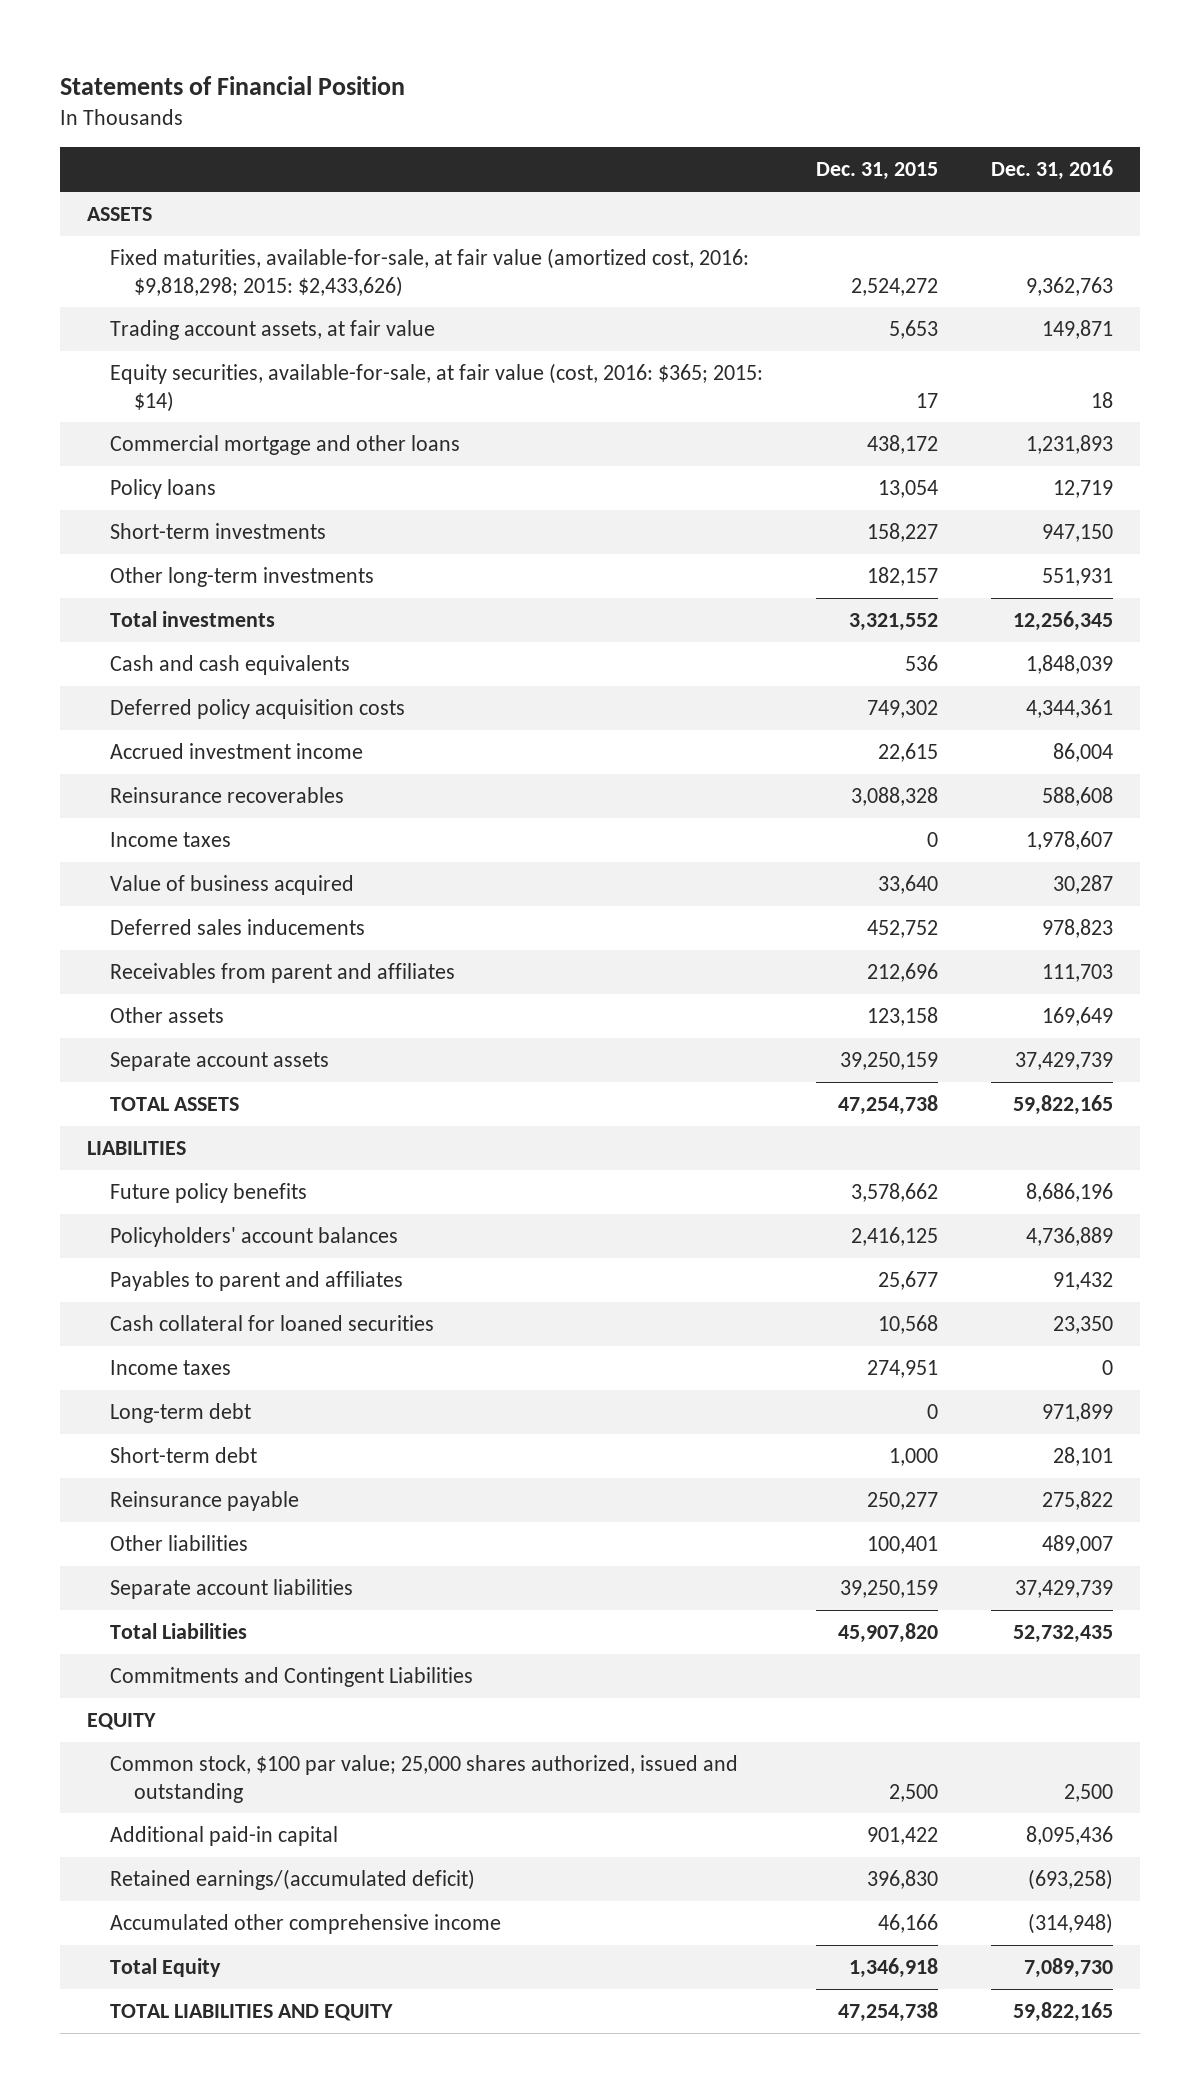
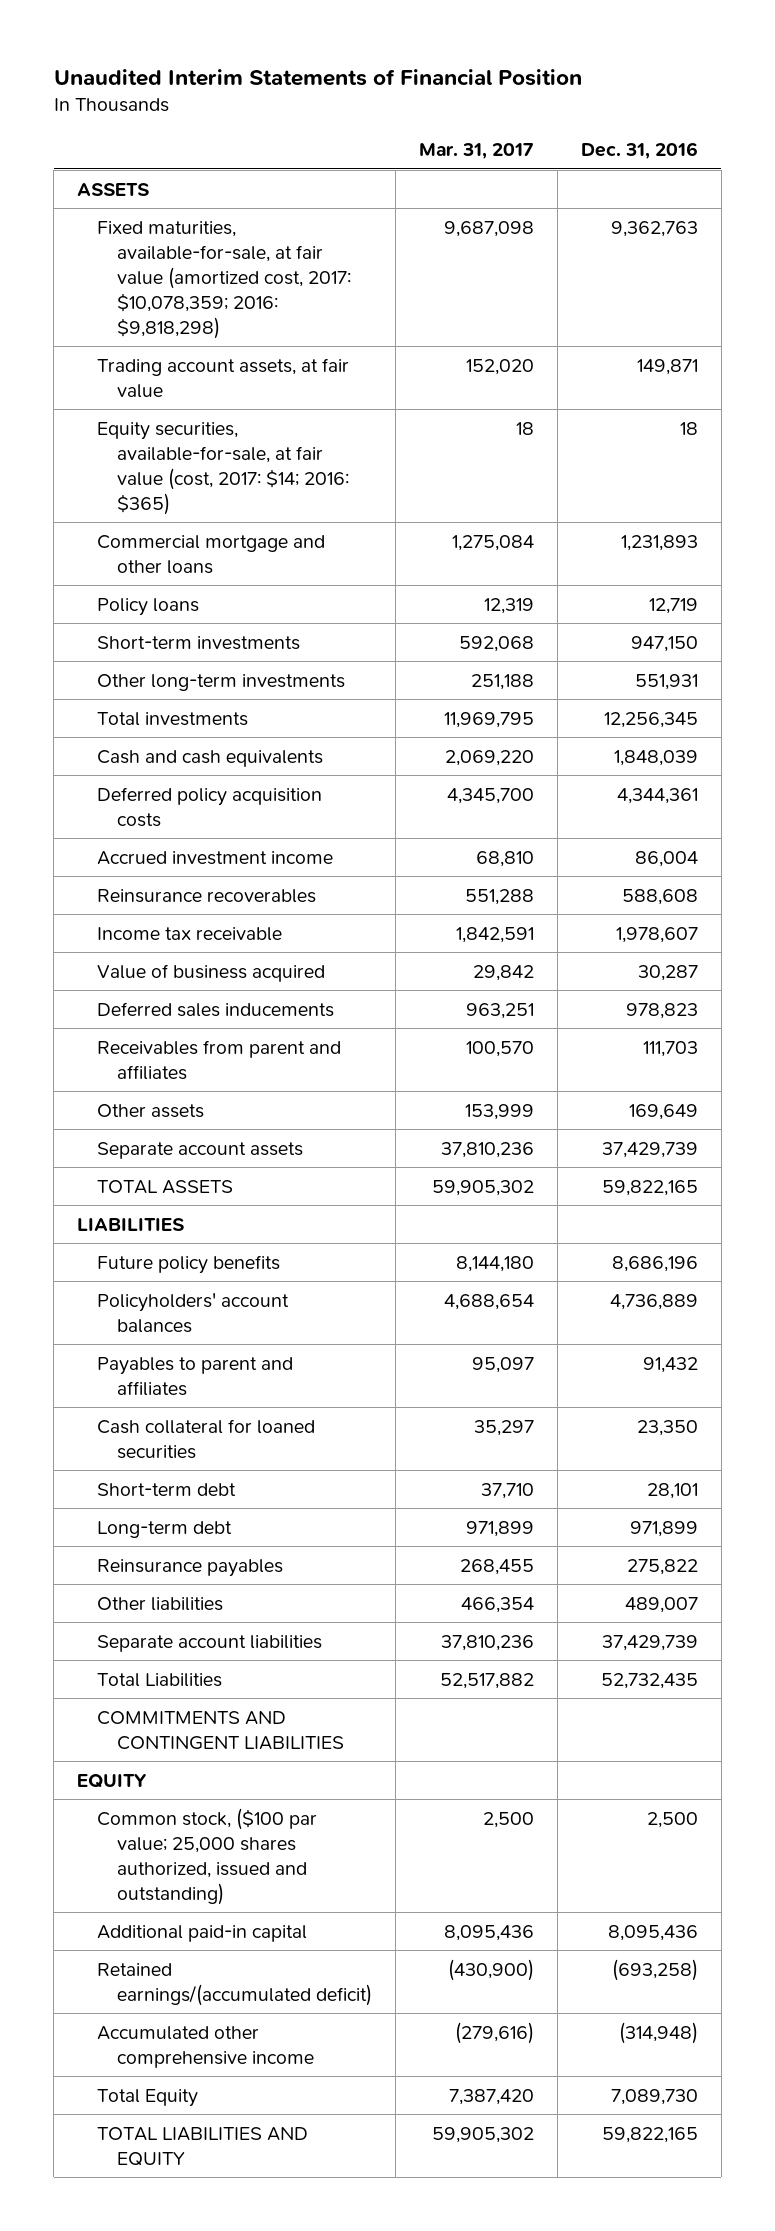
[60,75,406,95] Statements of Financial Position -> [53,68,582,86] Unaudited Interim Statements of Financial Position
[816,162,939,181] Dec. 31, 2015 -> none
none -> [418,143,534,160] Mar. 31, 2017
[110,248,750,297] Fixed maturities, available-for-sale, at fair value (amortized cost, 2016: $9,818,298; 2015: $2,433,626) -> [97,220,351,339] Fixed maturities, available-for-sale, at fair value (amortized cost, 2017: $10,078,359; 2016: $9,818,298)
[110,363,764,412] Equity securities, available-for-sale, at fair value (cost, 2016: $365; 2015: $14) -> [97,421,349,515] Equity securities, available-for-sale, at fair value (cost, 2017: $14; 2016: $365)
[110,832,232,848] Income taxes -> [97,926,283,941] Income tax receivable
[110,1360,232,1376] Income taxes -> none
[110,1403,252,1424] Long-term debt -> [97,1520,233,1538] Long-term debt
[110,1491,300,1512] Reinsurance payable -> [97,1558,284,1577] Reinsurance payables
[110,1667,474,1688] Commitments and Contingent Liabilities -> [97,1710,344,1750] COMMITMENTS AND CONTINGENT LIABILITIES
[110,1755,739,1803] Common stock, $100 par value; 25,000 shares authorized, issued and outstanding -> [97,1807,318,1905] Common stock, ($100 par value; 25,000 shares authorized, issued and outstanding)

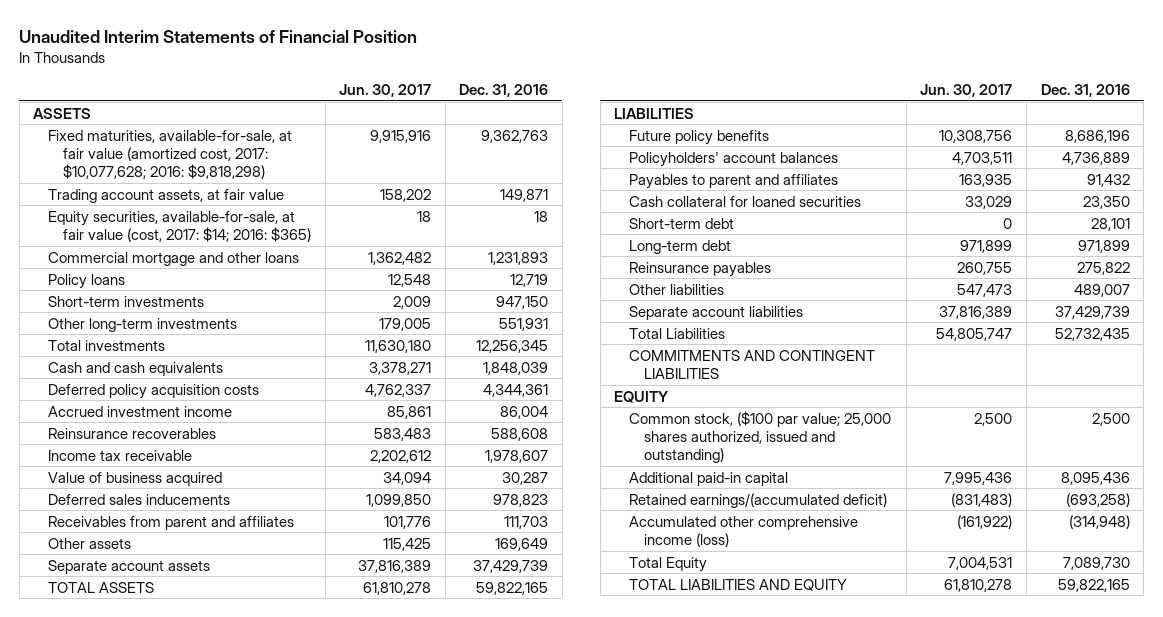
[418,143,534,160] Mar. 31, 2017 -> none
none -> [339,83,432,97] Jun. 30, 2017
[97,220,351,339] Fixed maturities, available-for-sale, at fair value (amortized cost, 2017: $10,078,359; 2016: $9,818,298) -> [48,129,293,180] Fixed maturities, available-for-sale, at fair value (amortized cost, 2017: $10,077,628; 2016: $9,818,298)
[97,2025,314,2068] Accumulated other comprehensive income -> [629,515,859,547] Accumulated other comprehensive income (loss)

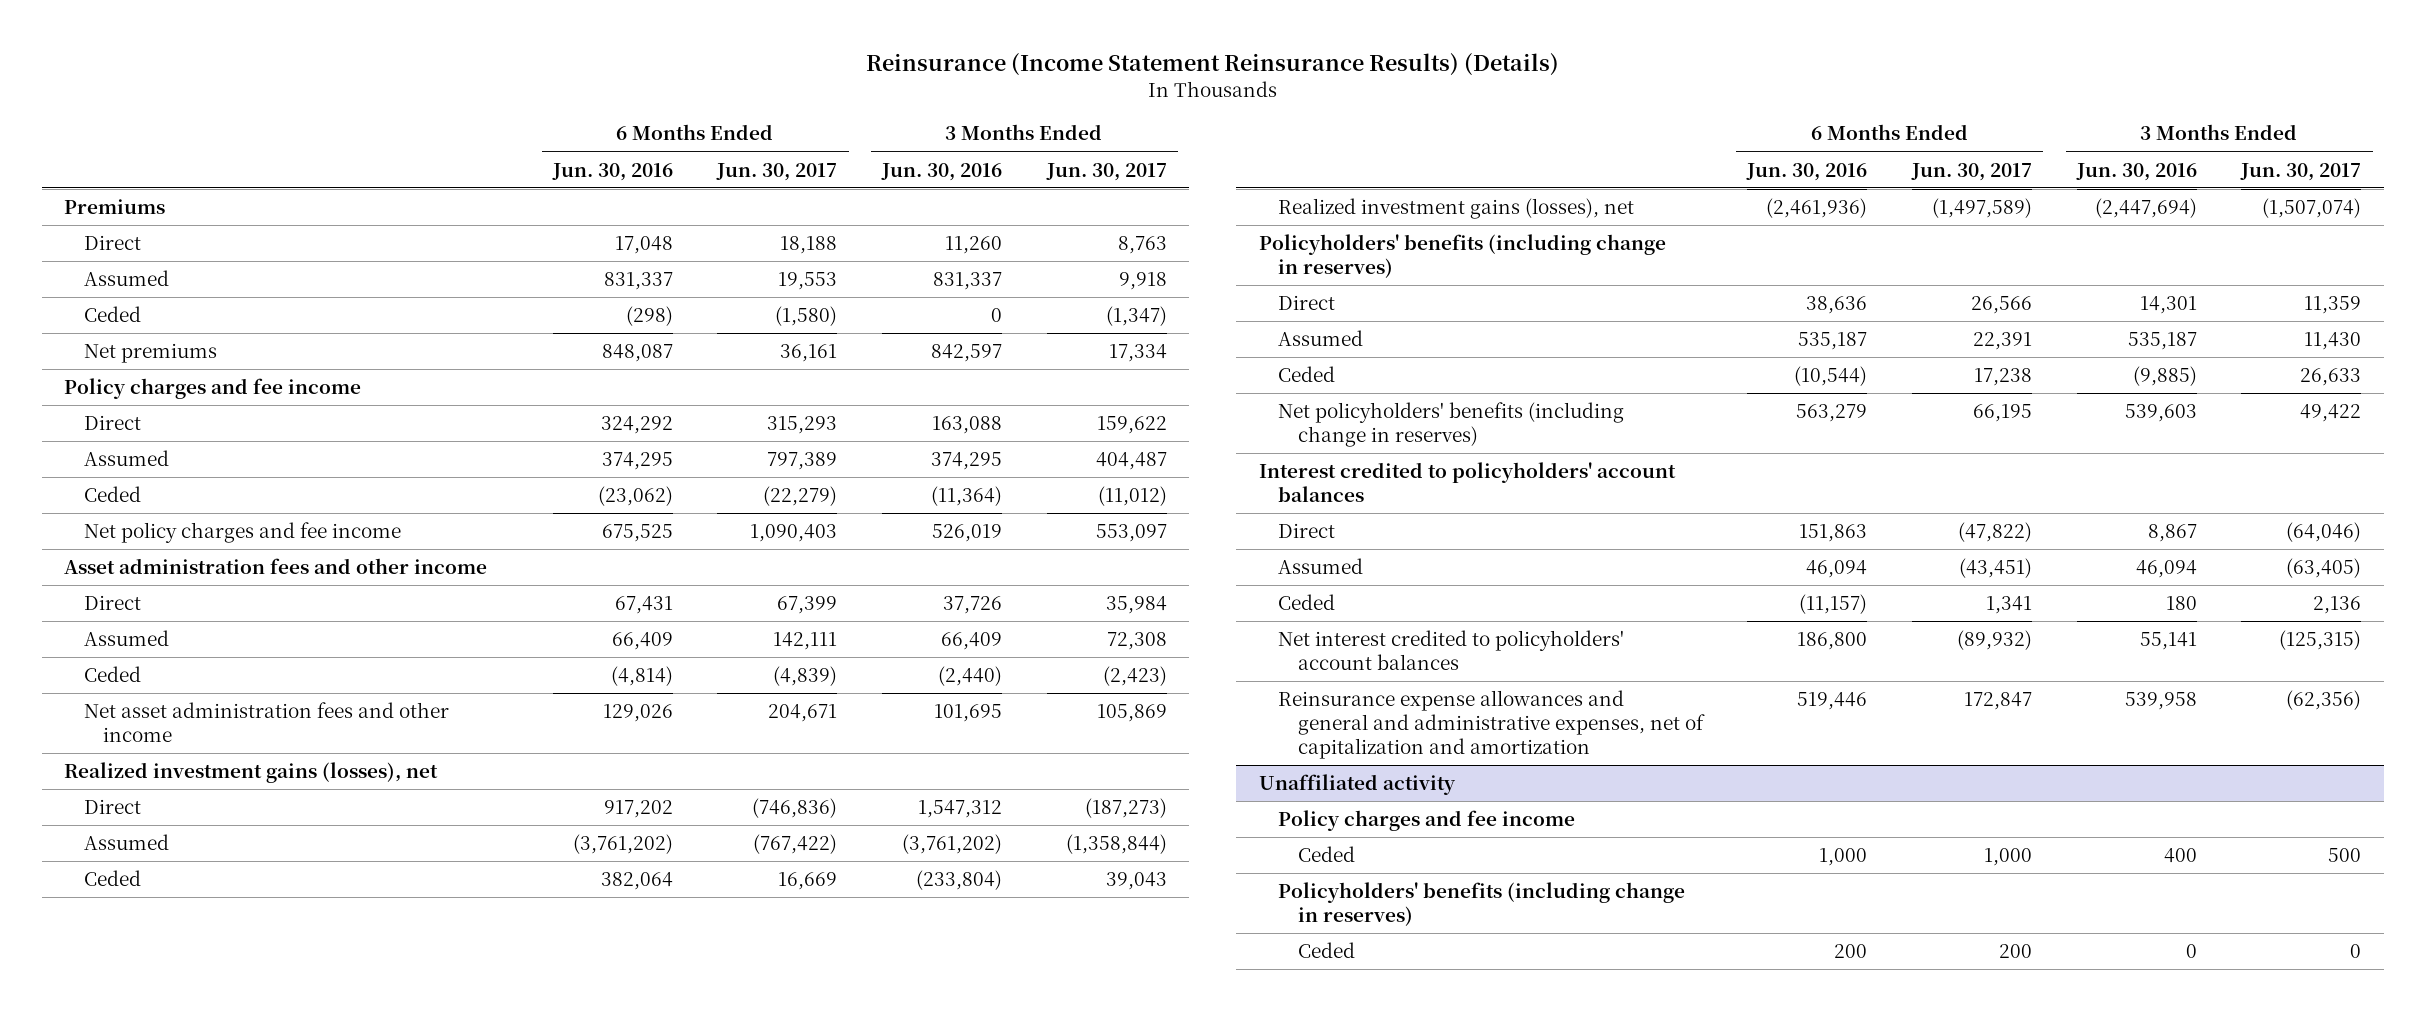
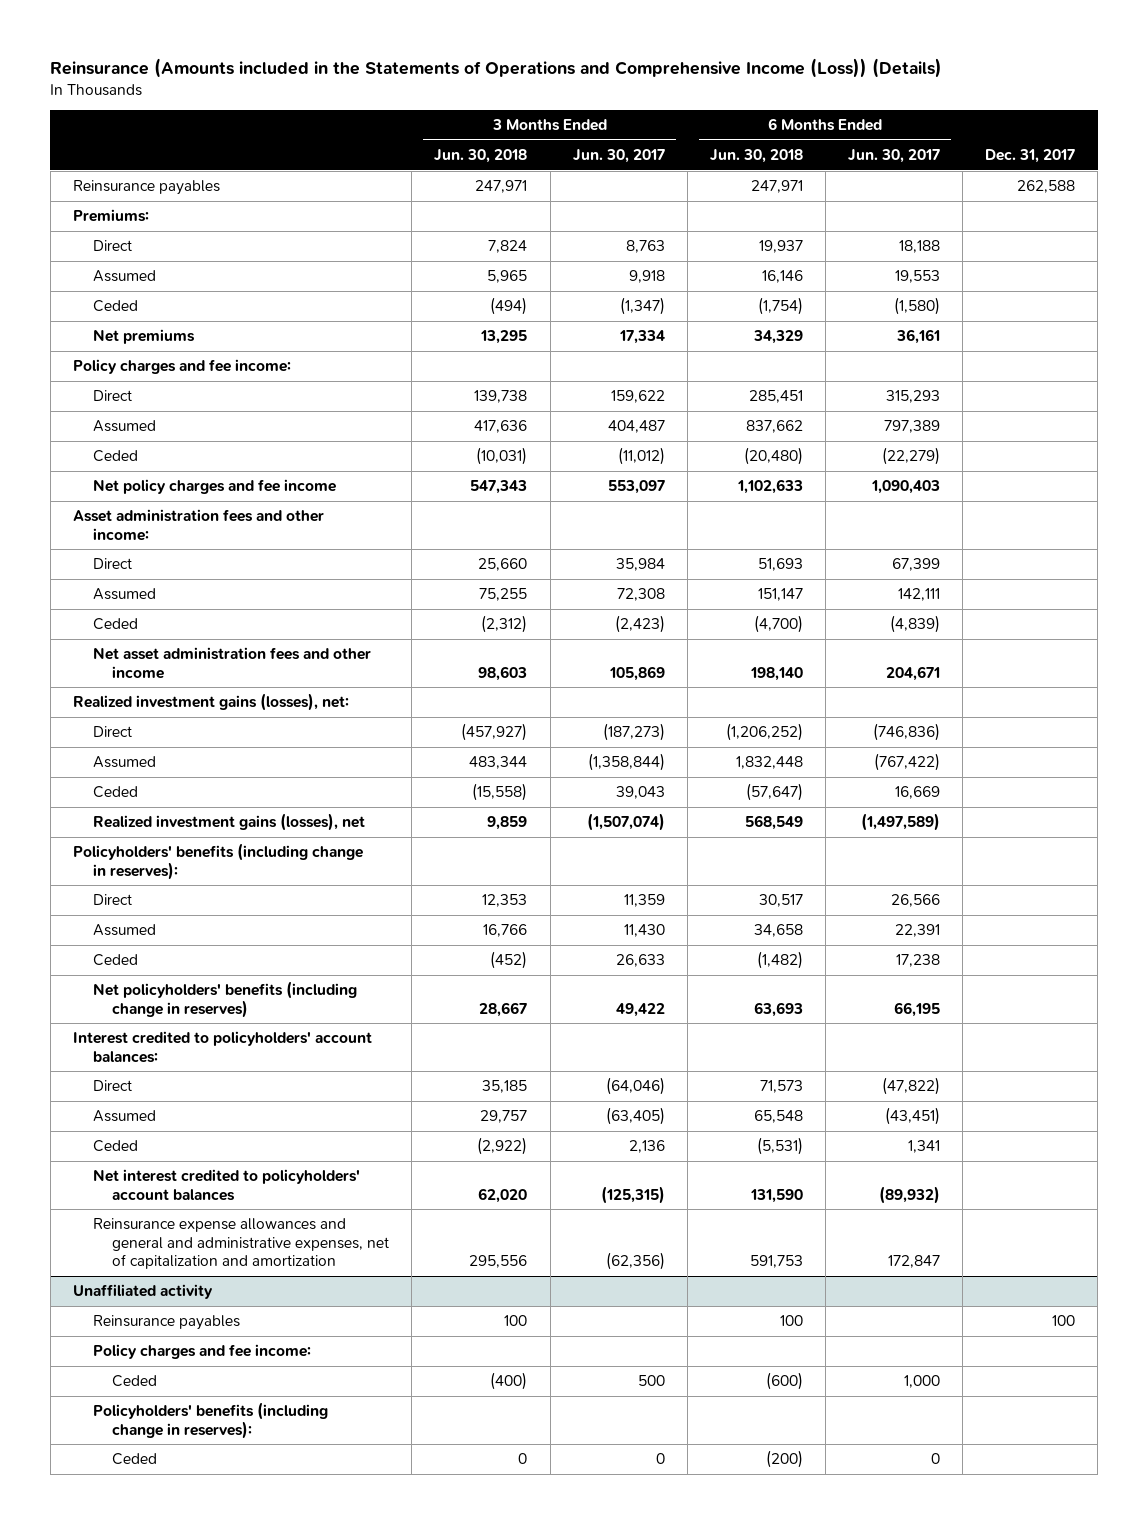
[865,53,1559,77] Reinsurance (Income Statement Reinsurance Results) (Details) -> [50,58,943,79] Reinsurance (Amounts included in the Statements of Operations and Comprehensive Income (Loss)) (Details)
[551,162,673,181] Jun. 30, 2016 -> none
[881,162,1003,181] Jun. 30, 2016 -> none
none -> [434,148,528,163] Jun. 30, 2018
none -> [709,148,803,163] Jun. 30, 2018
none -> [985,148,1076,163] Dec. 31, 2017
none -> [72,180,220,196] Reinsurance payables
[64,199,166,215] Premiums -> [72,209,149,223] Premiums:
[64,378,362,400] Policy charges and fee income -> [72,359,291,375] Policy charges and fee income:
[64,558,488,575] Asset administration fees and other income -> [72,509,324,541] Asset administration fees and other income:
[64,762,439,784] Realized investment gains (losses), net -> [72,693,349,712] Realized investment gains (losses), net:
[1258,234,1666,278] Policyholders' benefits (including change in reserves) -> [72,843,363,880] Policyholders' benefits (including change in reserves):
[1258,462,1676,502] Interest credited to policyholders' account balances -> [72,1031,372,1063] Interest credited to policyholders' account balances:
none -> [92,1315,240,1331] Reinsurance payables
[1278,810,1576,832] Policy charges and fee income -> [92,1344,311,1360] Policy charges and fee income:
[1278,882,1686,926] Policyholders' benefits (including change in reserves) -> [92,1402,328,1439] Policyholders' benefits (including change in reserves):
[1999,944,2033,959] 200 -> [931,1453,941,1465] 0

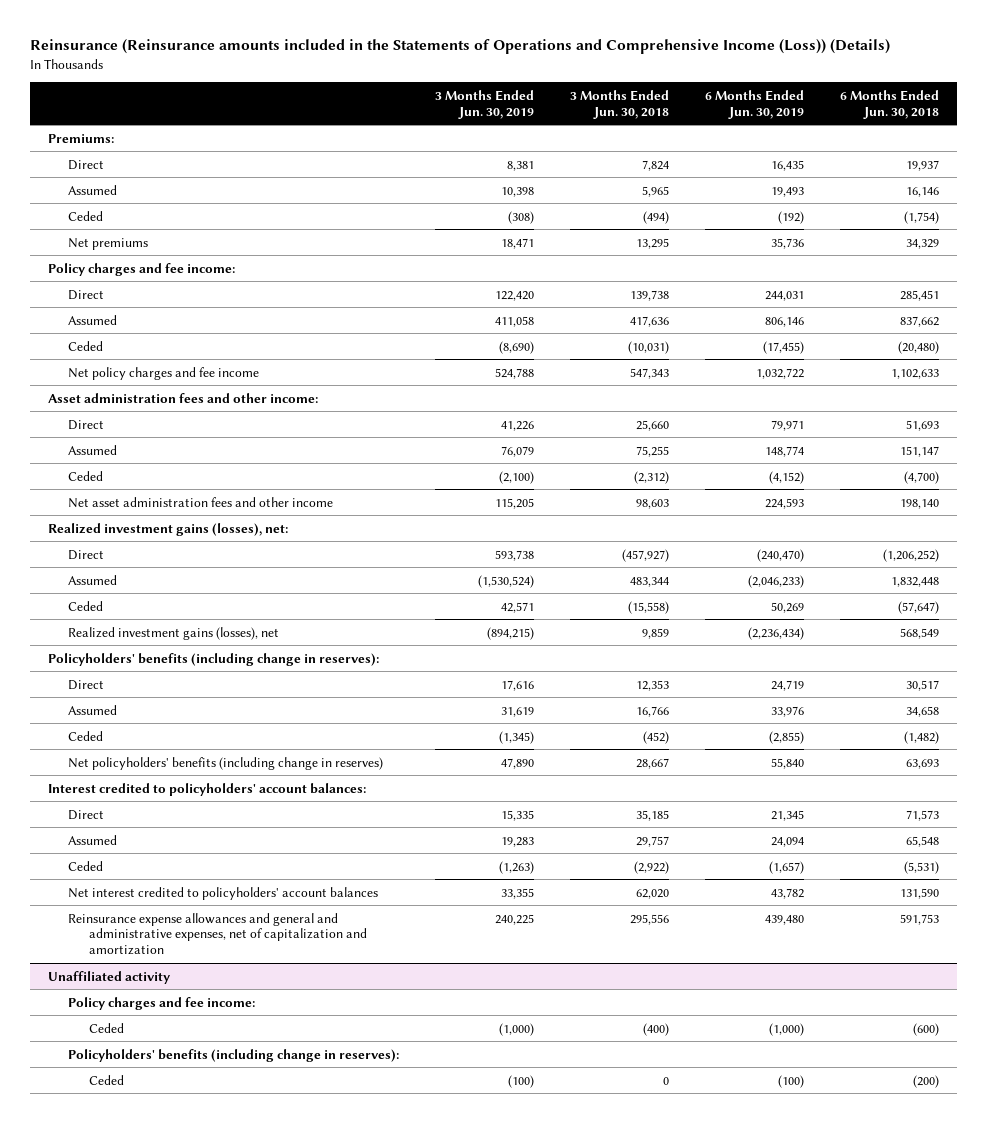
[50,58,943,79] Reinsurance (Amounts included in the Statements of Operations and Comprehensive Income (Loss)) (Details) -> [29,39,890,55] Reinsurance (Reinsurance amounts included in the Statements of Operations and Comprehensive Income (Loss)) (Details)
[572,148,665,163] Jun. 30, 2017 -> none
[848,148,941,163] Jun. 30, 2017 -> none
[985,148,1076,163] Dec. 31, 2017 -> none
none -> [435,89,535,119] 3 Months Ended Jun. 30, 2019
none -> [705,89,805,119] 6 Months Ended Jun. 30, 2019
[72,180,220,196] Reinsurance payables -> none
[92,1315,240,1331] Reinsurance payables -> none

